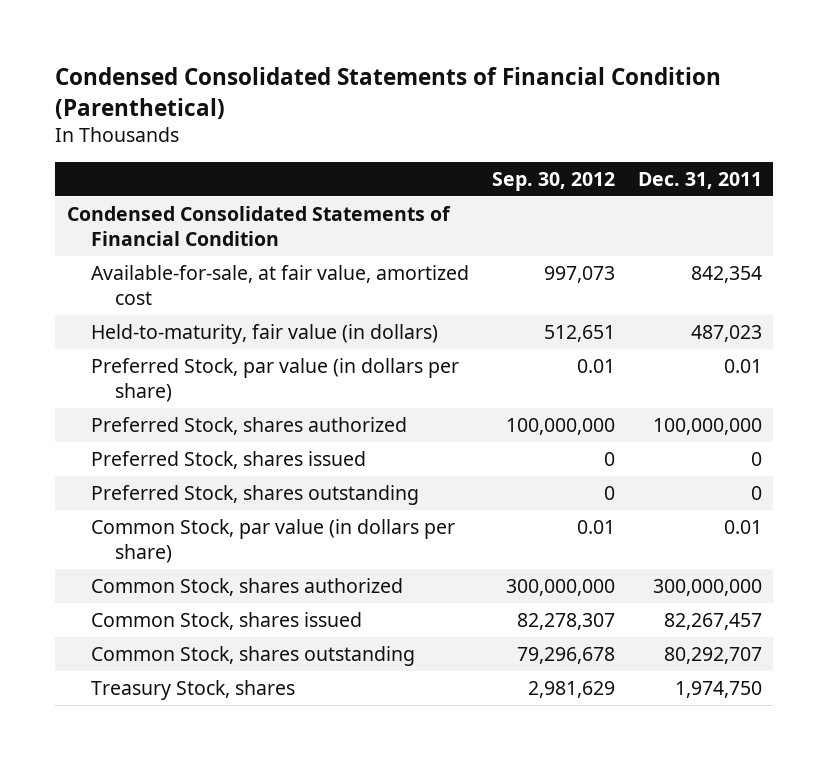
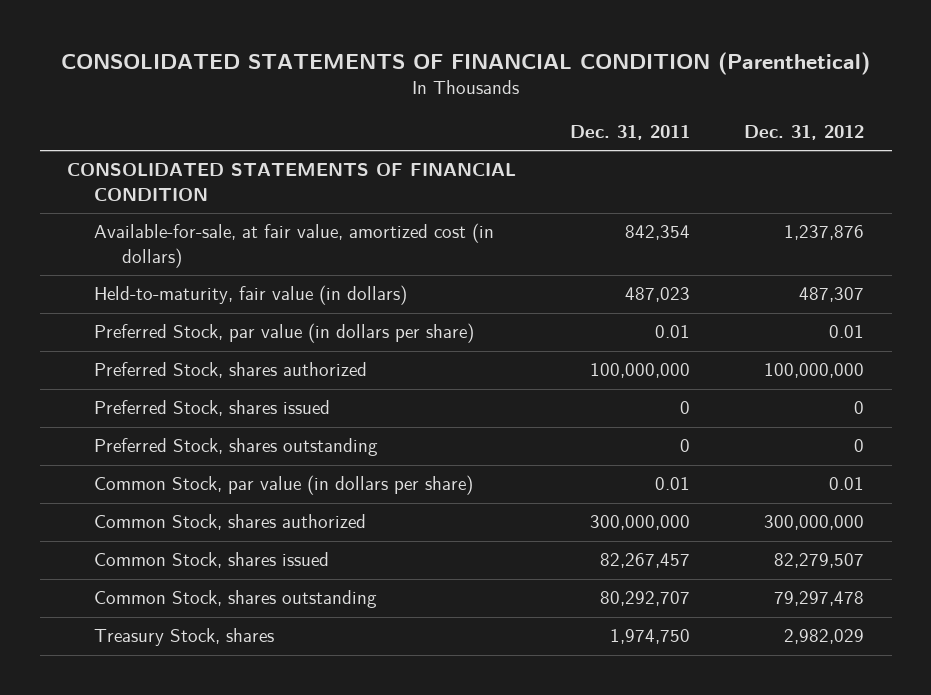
[55,67,722,119] Condensed Consolidated Statements of Financial Condition (Parenthetical) -> [60,51,870,75] CONSOLIDATED STATEMENTS OF FINANCIAL CONDITION (Parenthetical)
[491,171,615,191] Sep. 30, 2012 -> none
none -> [744,124,865,140] Dec. 31, 2012
[66,206,451,246] Condensed Consolidated Statements of Financial Condition -> [66,163,516,201] CONSOLIDATED STATEMENTS OF FINANCIAL CONDITION
[90,265,469,305] Available-for-sale, at fair value, amortized cost -> [94,223,495,268] Available-for-sale, at fair value, amortized cost (in dollars)

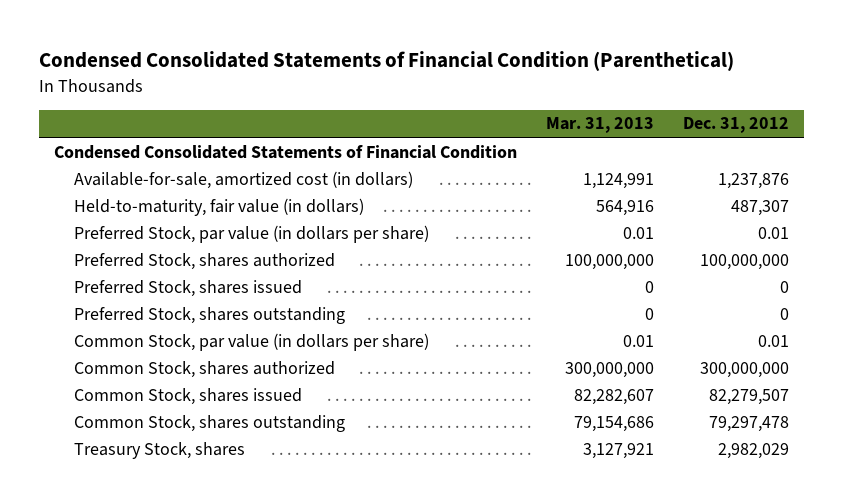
[60,51,870,75] CONSOLIDATED STATEMENTS OF FINANCIAL CONDITION (Parenthetical) -> [39,51,735,72] Condensed Consolidated Statements of Financial Condition (Parenthetical)
[570,124,691,140] Dec. 31, 2011 -> none
none -> [545,117,654,134] Mar. 31, 2013
[66,163,516,201] CONSOLIDATED STATEMENTS OF FINANCIAL CONDITION -> [53,144,517,159] Condensed Consolidated Statements of Financial Condition
[94,223,495,268] Available-for-sale, at fair value, amortized cost (in dollars) -> [74,170,414,189] Available-for-sale, amortized cost (in dollars)

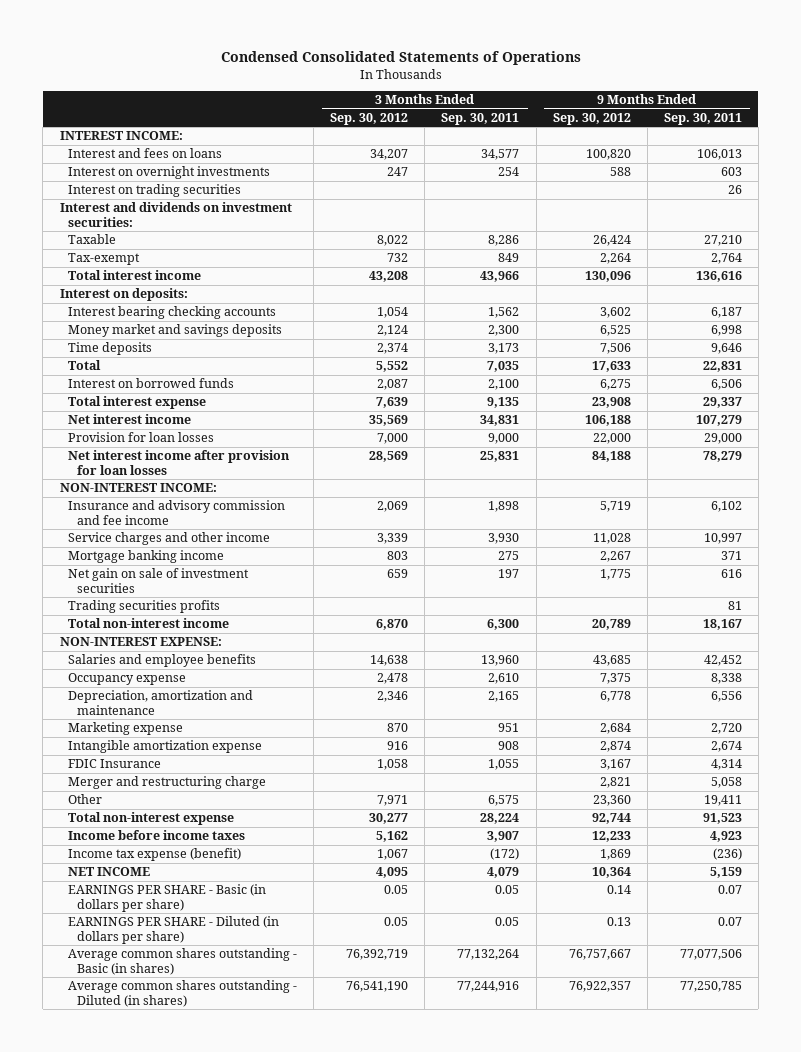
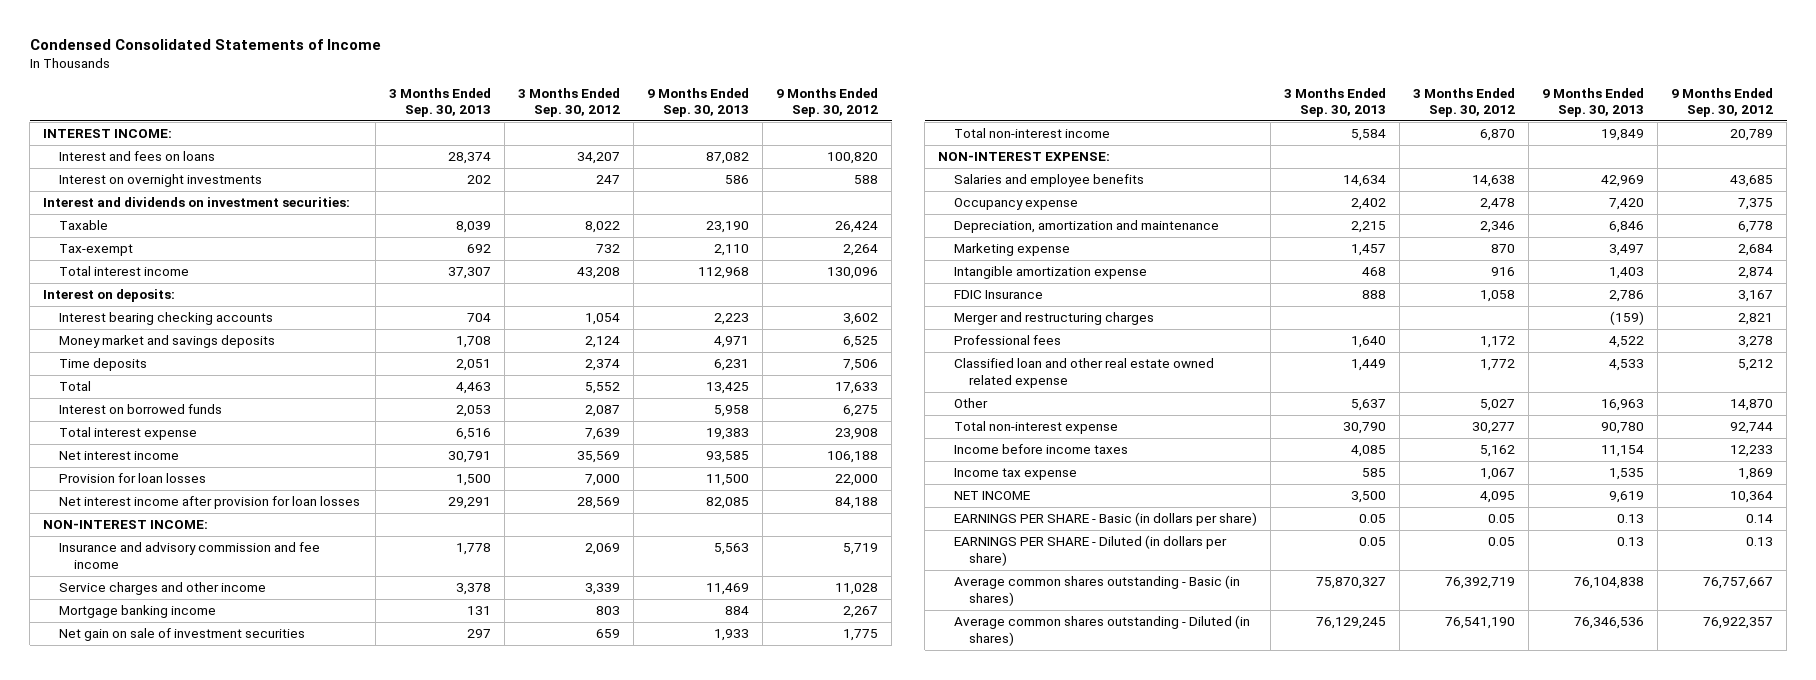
[220,51,581,66] Condensed Consolidated Statements of Operations -> [29,39,381,51] Condensed Consolidated Statements of Income
[441,112,520,125] Sep. 30, 2011 -> none
[663,112,742,125] Sep. 30, 2011 -> none
none -> [388,87,491,117] 3 Months Ended Sep. 30, 2013
none -> [646,87,749,117] 9 Months Ended Sep. 30, 2013
[68,184,242,198] Interest on trading securities -> none
[68,600,221,614] Trading securities profits -> none
[68,776,267,790] Merger and restructuring charge -> [953,312,1154,326] Merger and restructuring charges
none -> [953,335,1061,346] Professional fees
none -> [953,358,1214,388] Classified loan and other real estate owned related expense
[377,795,409,807] 7,971 -> [1480,399,1516,412] 5,027
[592,795,631,807] 23,360 -> [1730,399,1774,412] 14,870
[68,848,242,862] Income tax expense (benefit) -> [953,468,1077,481] Income tax expense

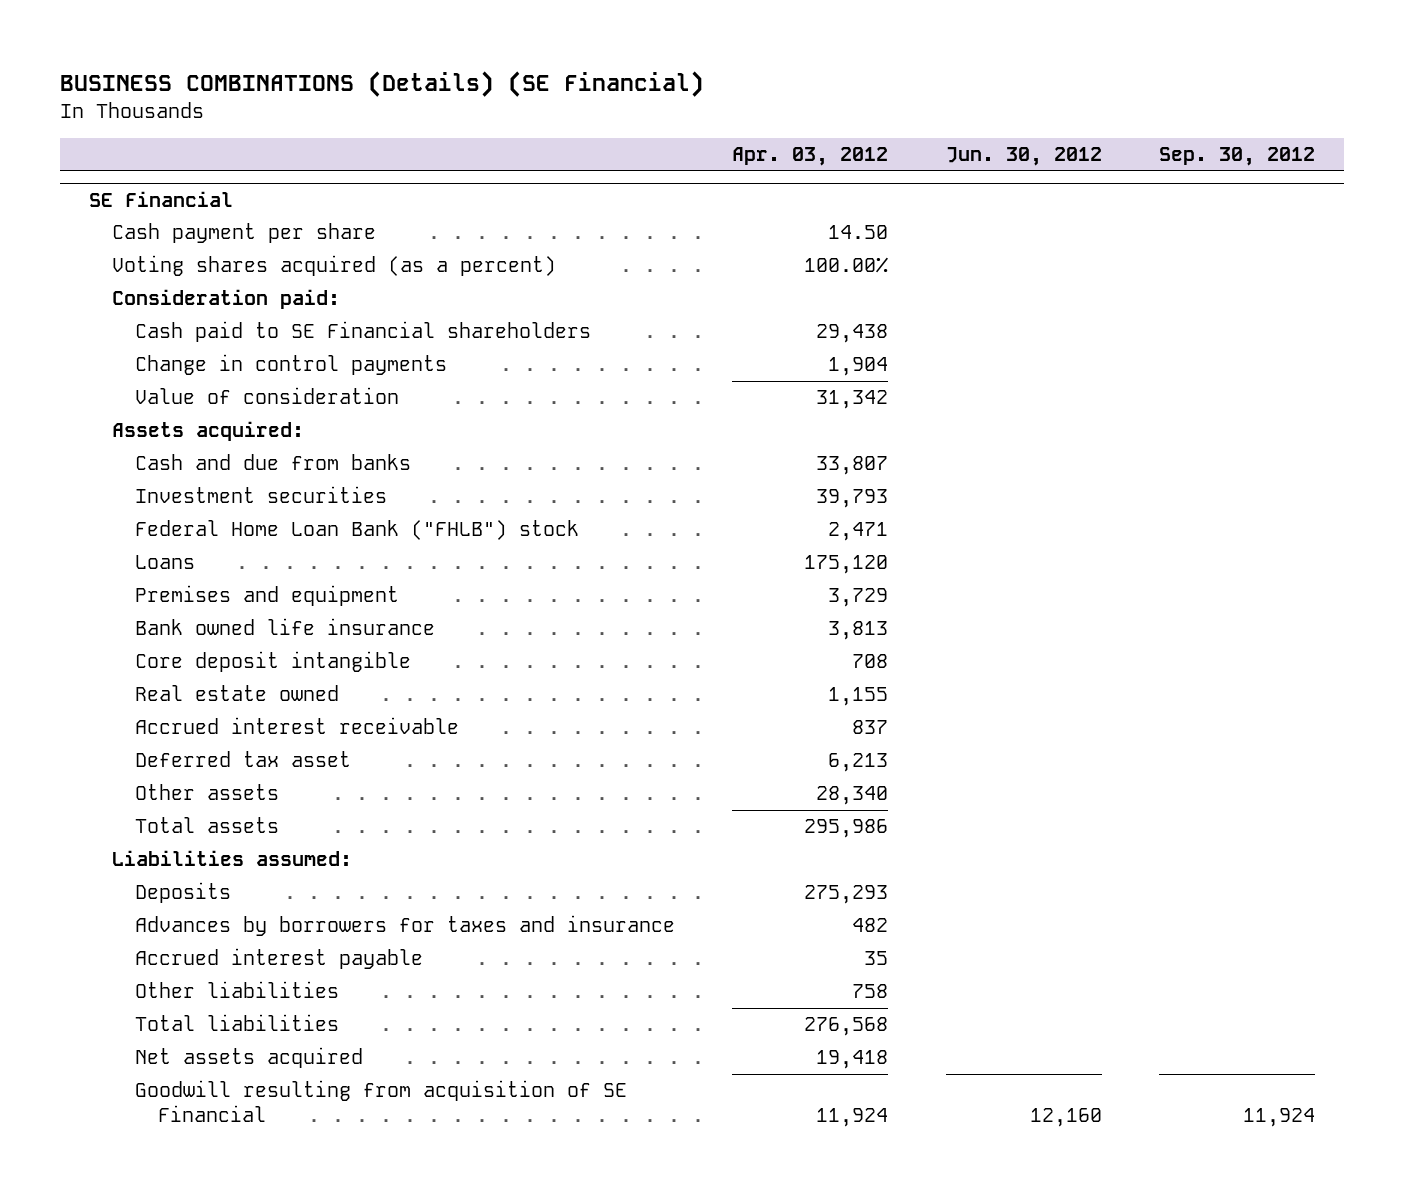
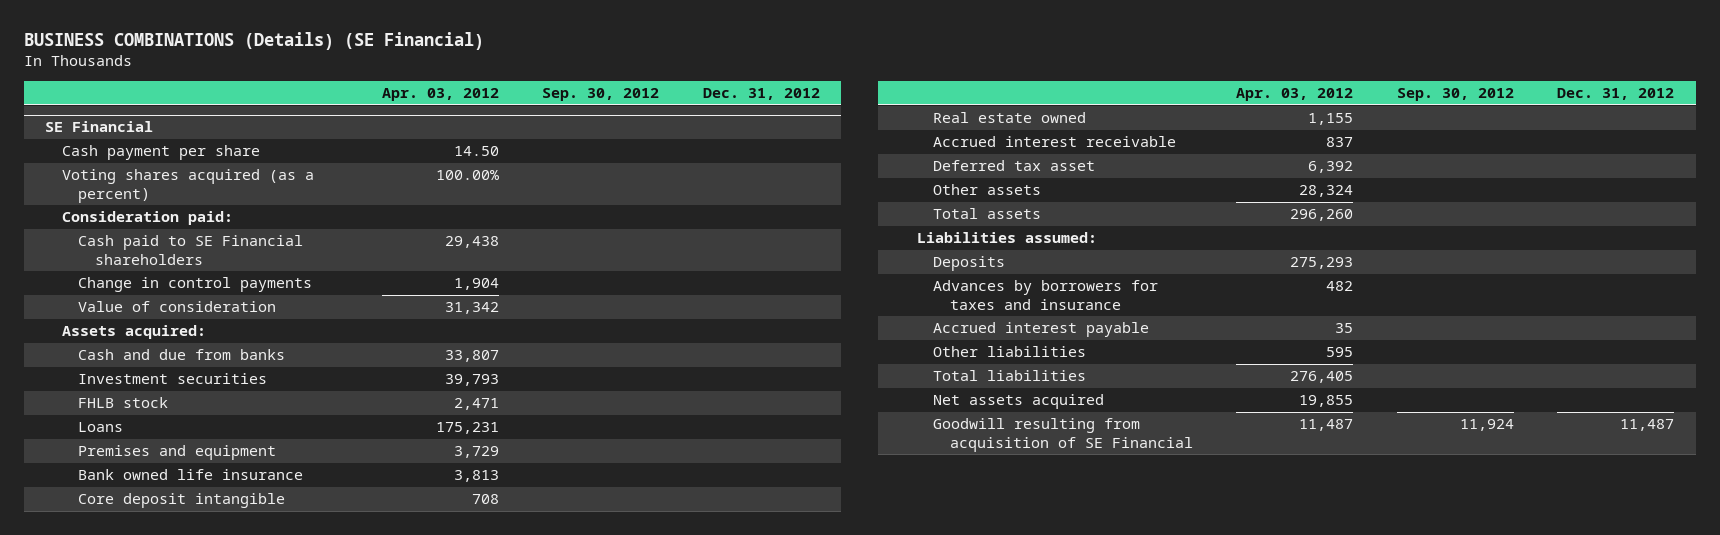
[945,146,1102,166] Jun. 30, 2012 -> none
none -> [702,88,820,101] Dec. 31, 2012
[134,520,579,541] Federal Home Loan Bank ("FHLB") stock -> [78,397,169,409] FHLB stock
[804,555,889,575] 175,120 -> [435,422,499,435] 175,231
[828,753,889,773] 6,213 -> [1308,161,1354,174] 6,392
[816,786,889,806] 28,340 -> [1299,185,1354,198] 28,324
[804,819,889,839] 295,986 -> [1290,209,1354,222] 296,260
[852,984,889,999] 758 -> [1326,347,1354,358] 595
[804,1017,889,1037] 276,568 -> [1290,371,1354,384] 276,405
[816,1050,889,1070] 19,418 -> [1299,395,1354,408] 19,855
[816,1107,889,1127] 11,924 -> [1299,419,1354,432] 11,487

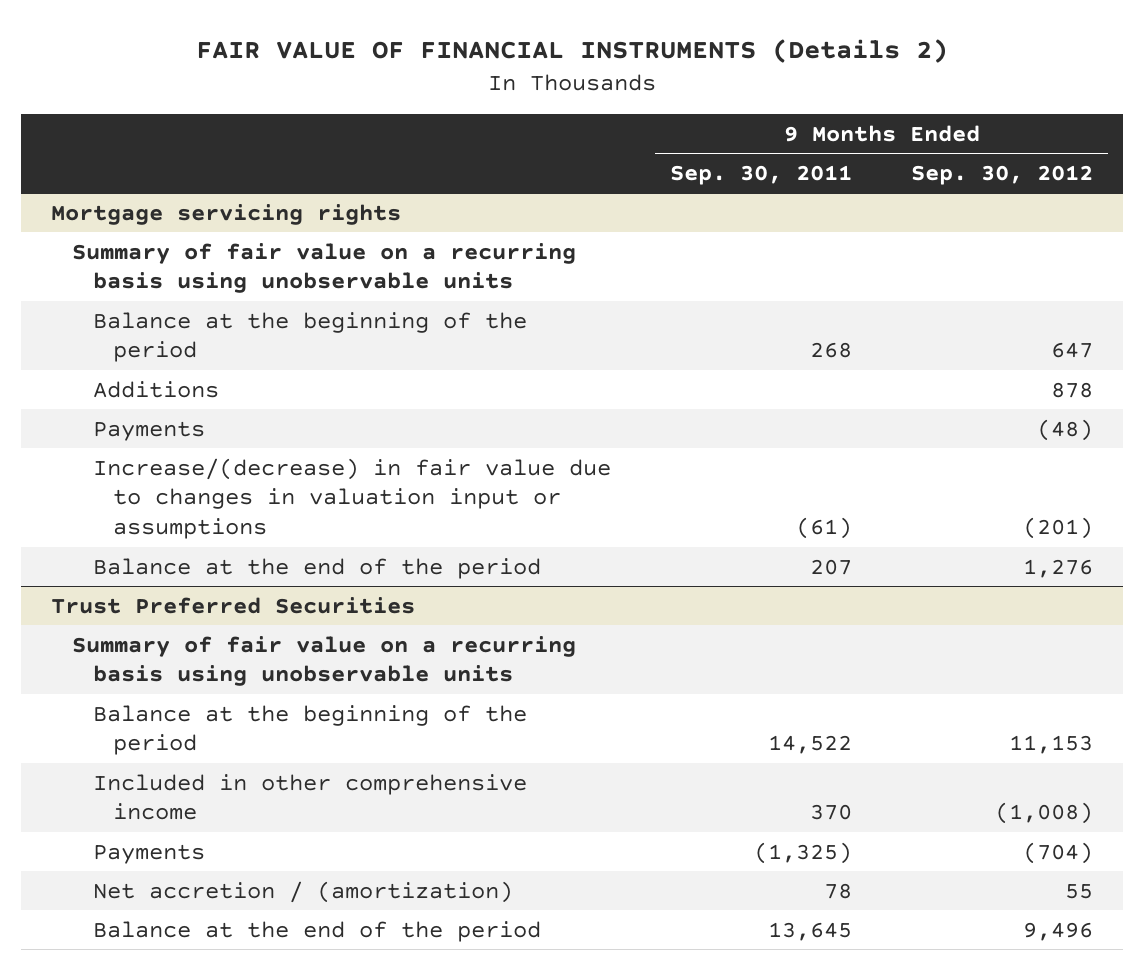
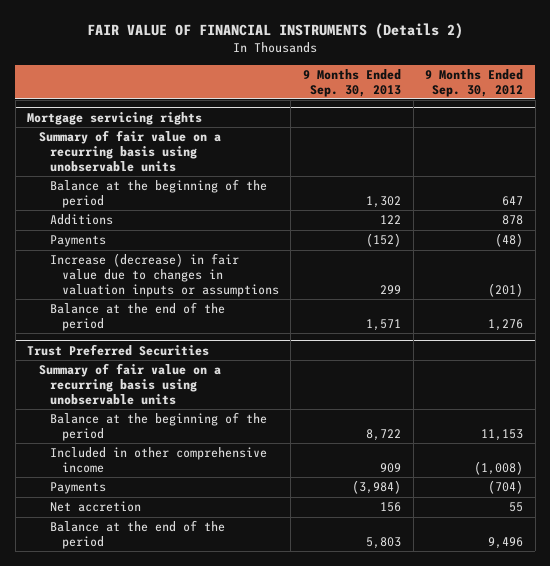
[669,164,852,185] Sep. 30, 2011 -> none
none -> [302,68,401,97] 9 Months Ended Sep. 30, 2013
[92,457,611,540] Increase/(decrease) in fair value due to changes in valuation input or assumptions -> [50,253,279,297] Increase (decrease) in fair value due to changes in valuation inputs or assumptions
[92,880,513,903] Net accretion / (amortization) -> [50,501,142,513] Net accretion

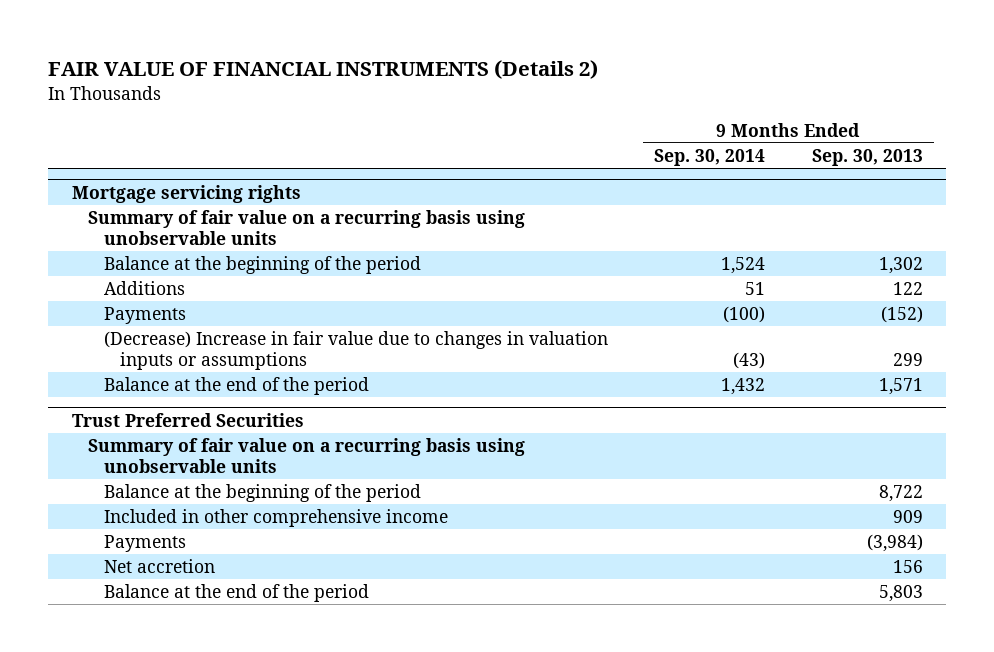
[425,68,524,97] 9 Months Ended Sep. 30, 2012 -> none
none -> [654,149,766,167] Sep. 30, 2014
[50,253,279,297] Increase (decrease) in fair value due to changes in valuation inputs or assumptions -> [103,331,608,370] (Decrease) Increase in fair value due to changes in valuation inputs or assumptions

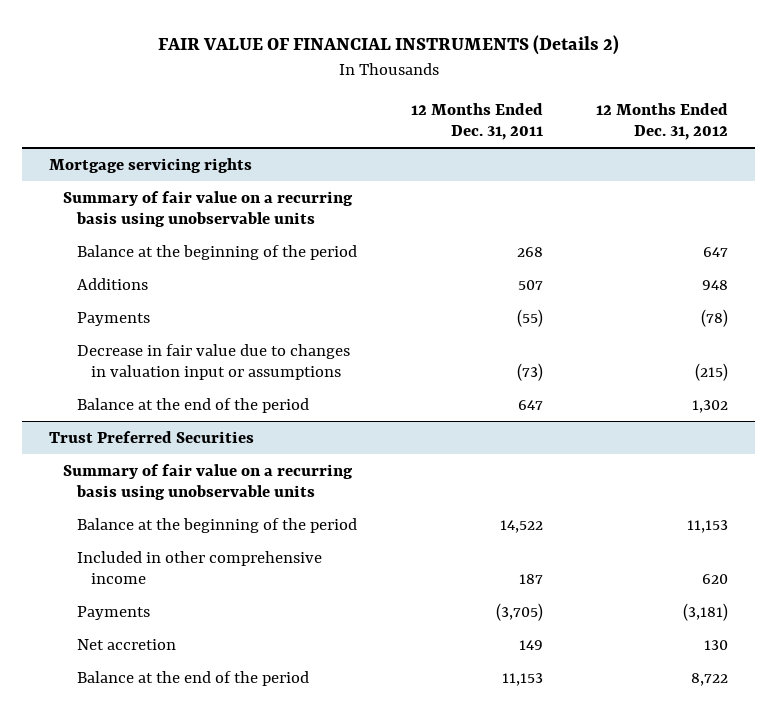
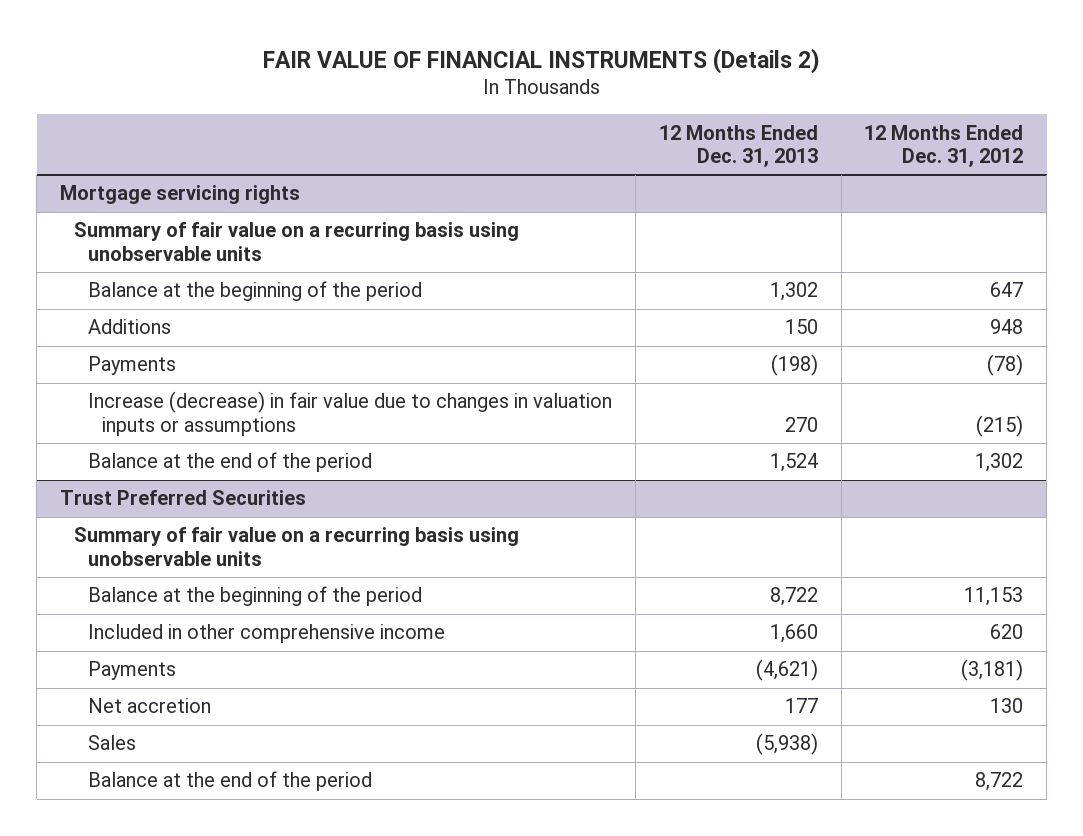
[410,102,543,141] 12 Months Ended Dec. 31, 2011 -> none
none -> [658,124,818,168] 12 Months Ended Dec. 31, 2013
[77,343,351,380] Decrease in fair value due to changes in valuation input or assumptions -> [88,391,613,436] Increase (decrease) in fair value due to changes in valuation inputs or assumptions
none -> [88,735,137,751] Sales

